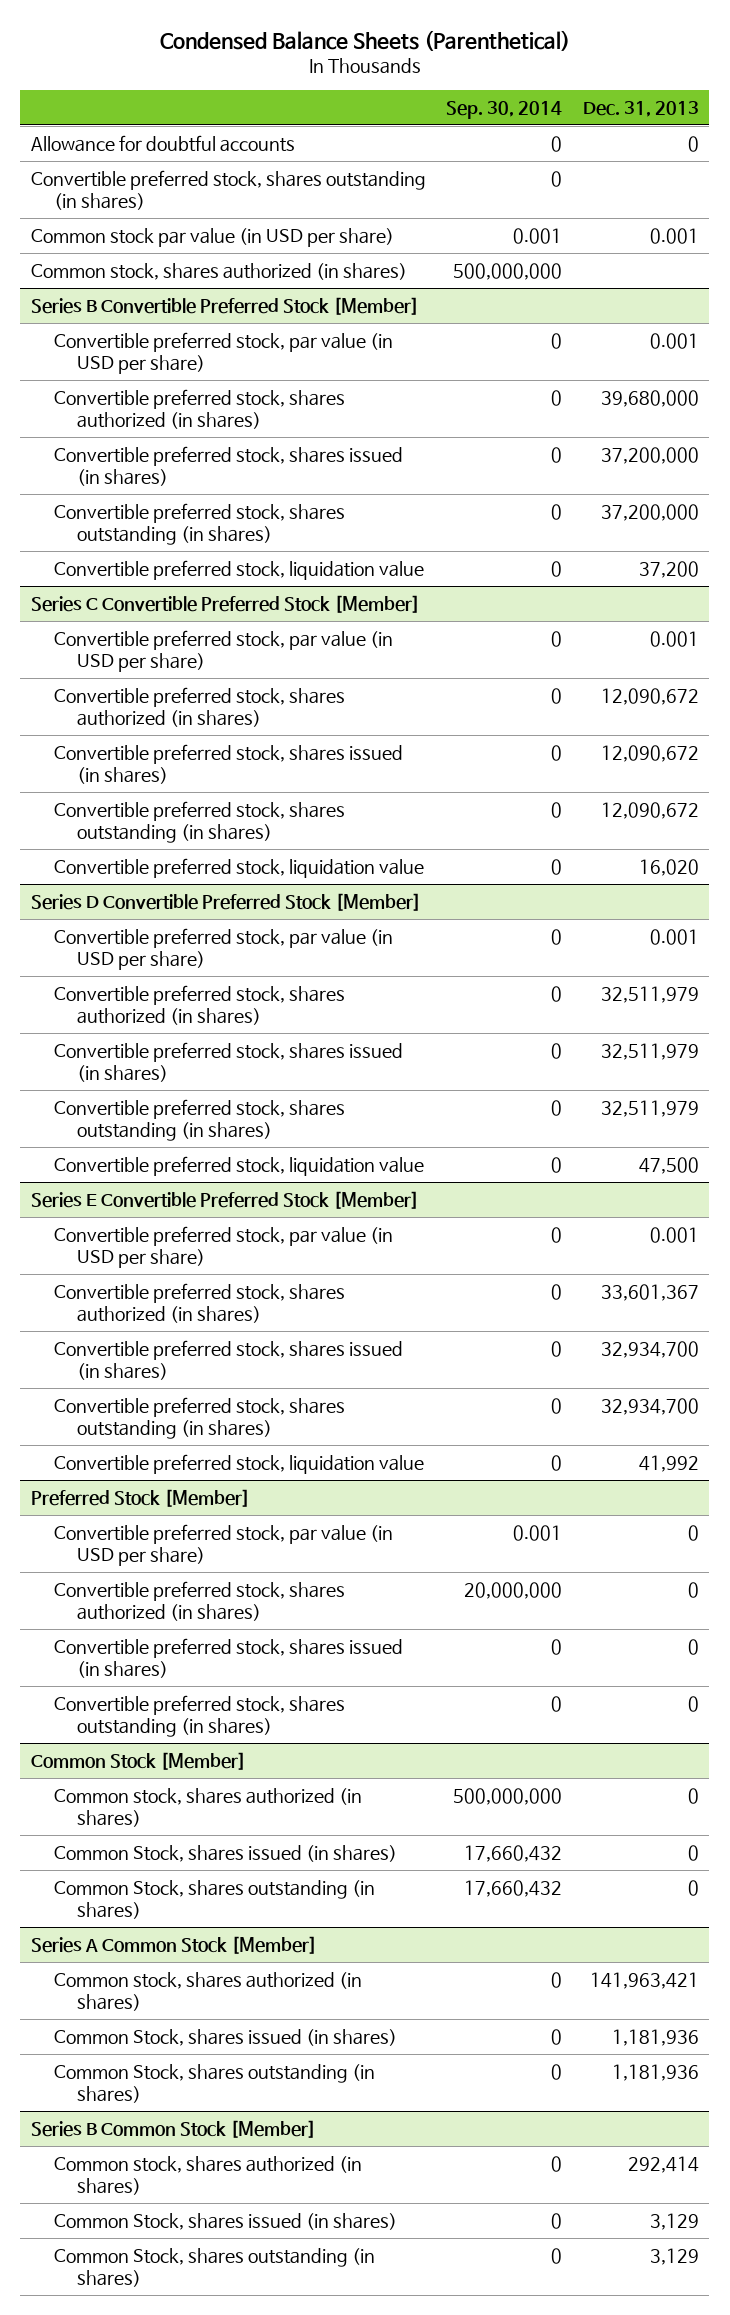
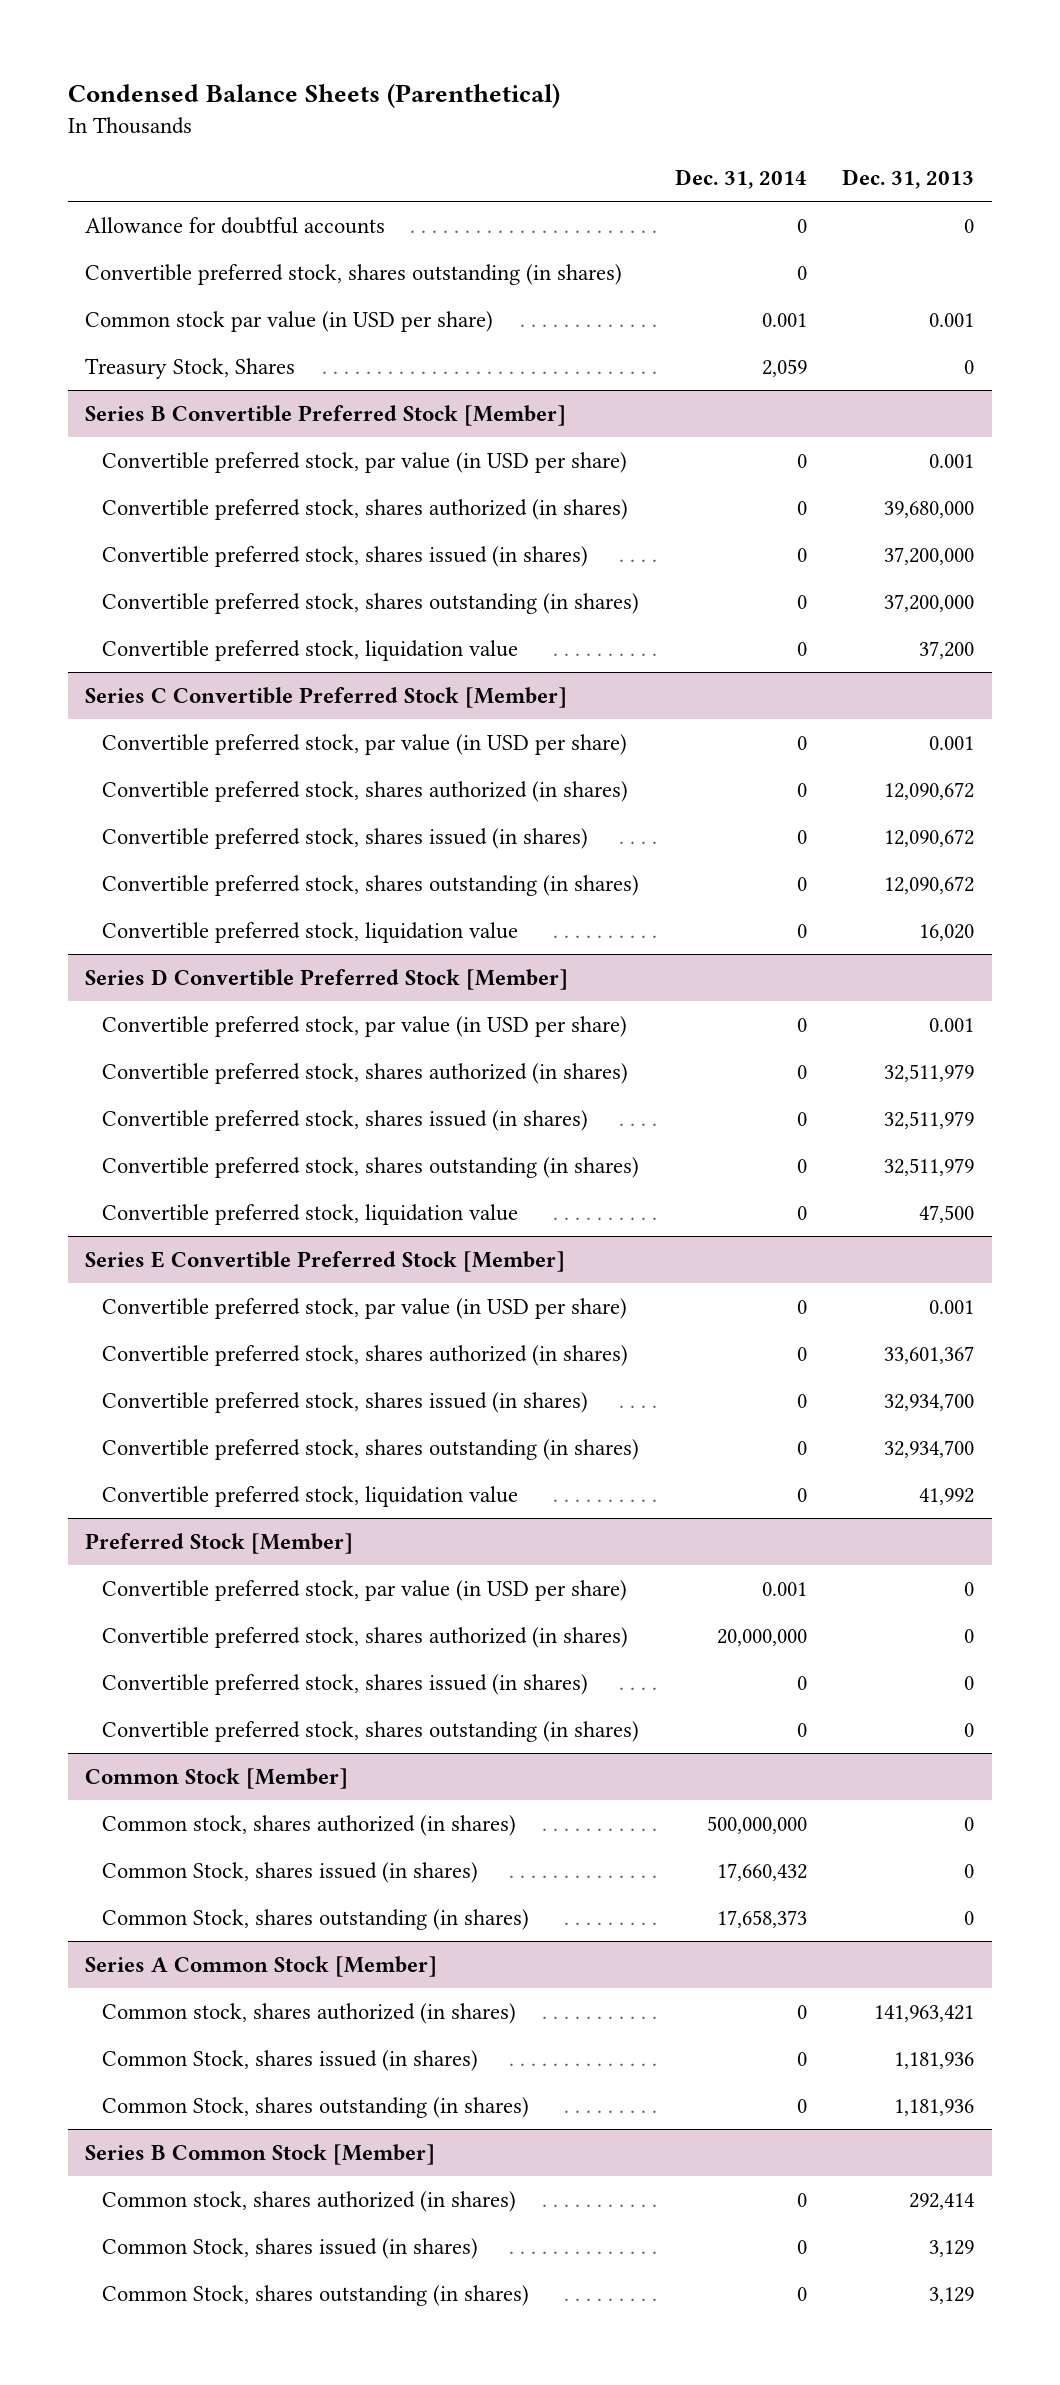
[446,100,563,119] Sep. 30, 2014 -> none
none -> [674,169,807,190] Dec. 31, 2014
[30,262,407,280] Common stock, shares authorized (in shares) -> none
none -> [85,357,296,379] Treasury Stock, Shares

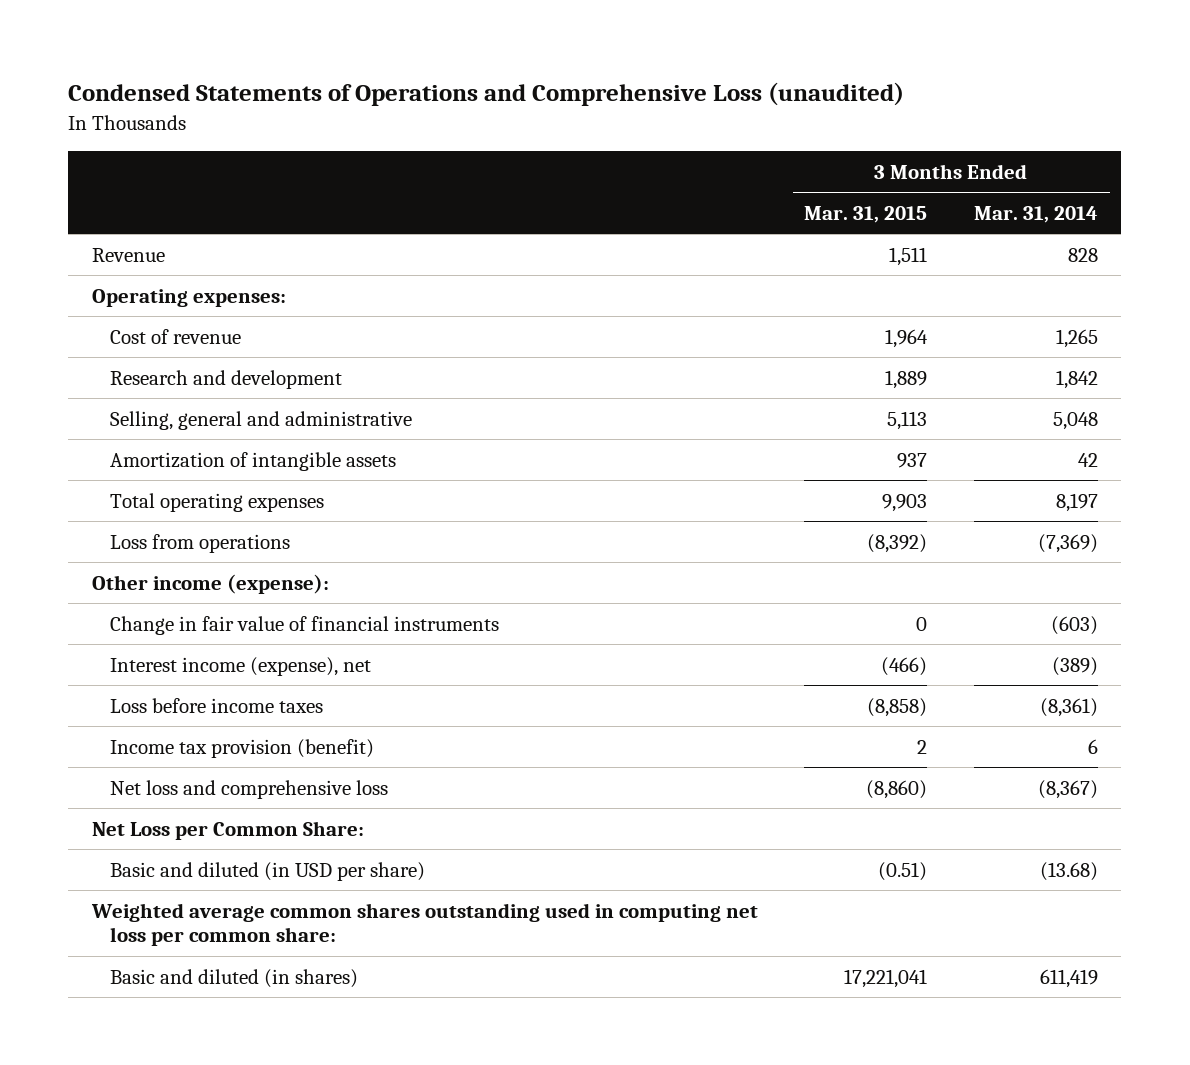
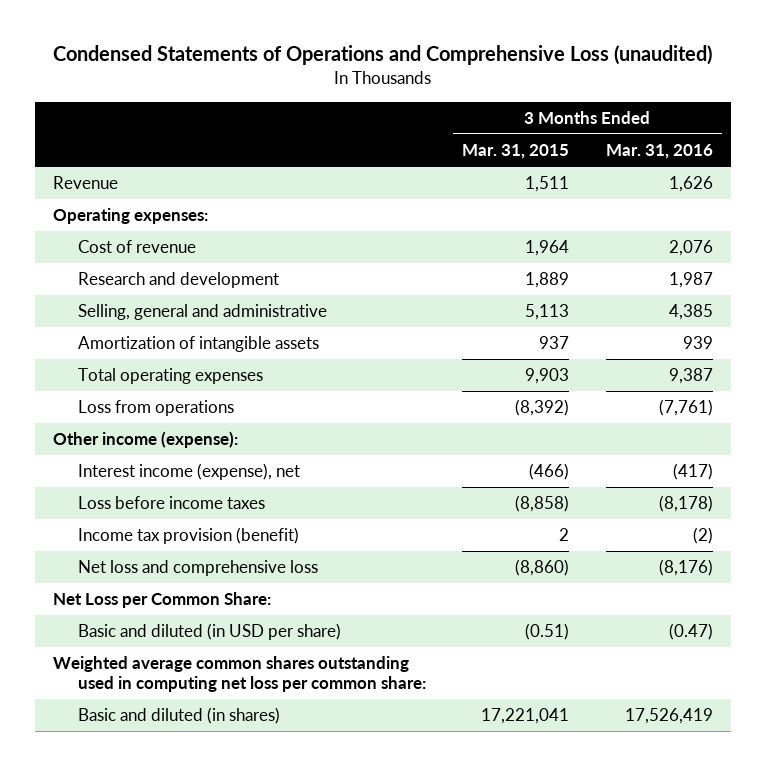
[973,205,1098,223] Mar. 31, 2014 -> none
none -> [605,144,713,160] Mar. 31, 2016
[109,615,499,635] Change in fair value of financial instruments -> none

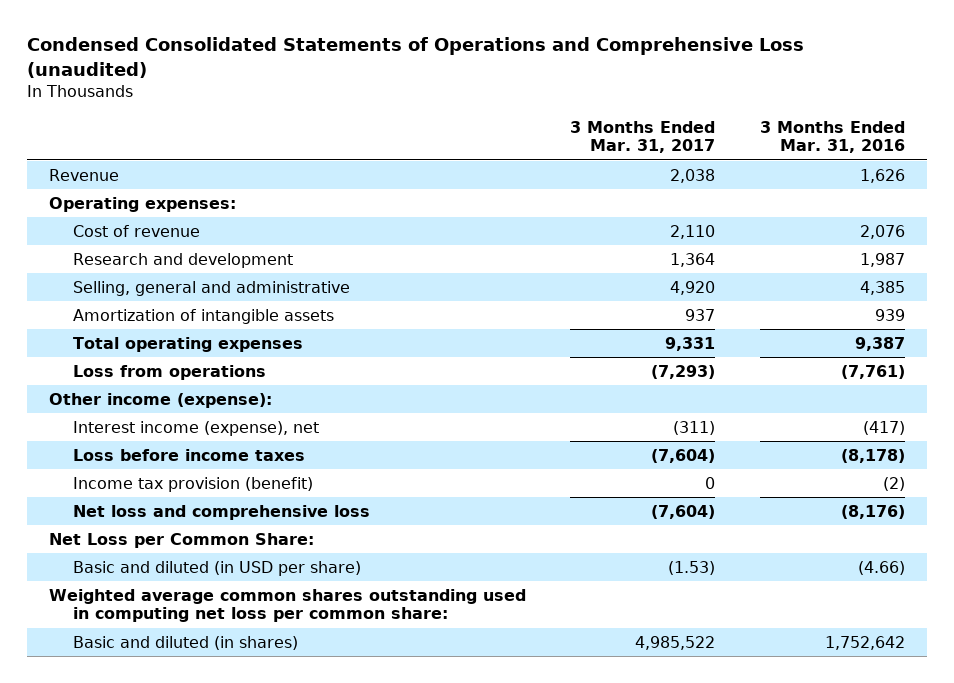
[52,45,712,66] Condensed Statements of Operations and Comprehensive Loss (unaudited) -> [26,37,804,79] Condensed Consolidated Statements of Operations and Comprehensive Loss (unaudited)
[462,144,570,160] Mar. 31, 2015 -> none
none -> [570,121,716,154] 3 Months Ended Mar. 31, 2017
[668,623,713,641] (0.47) -> [857,560,905,575] (4.66)
[624,708,713,725] 17,526,419 -> [824,635,905,650] 1,752,642

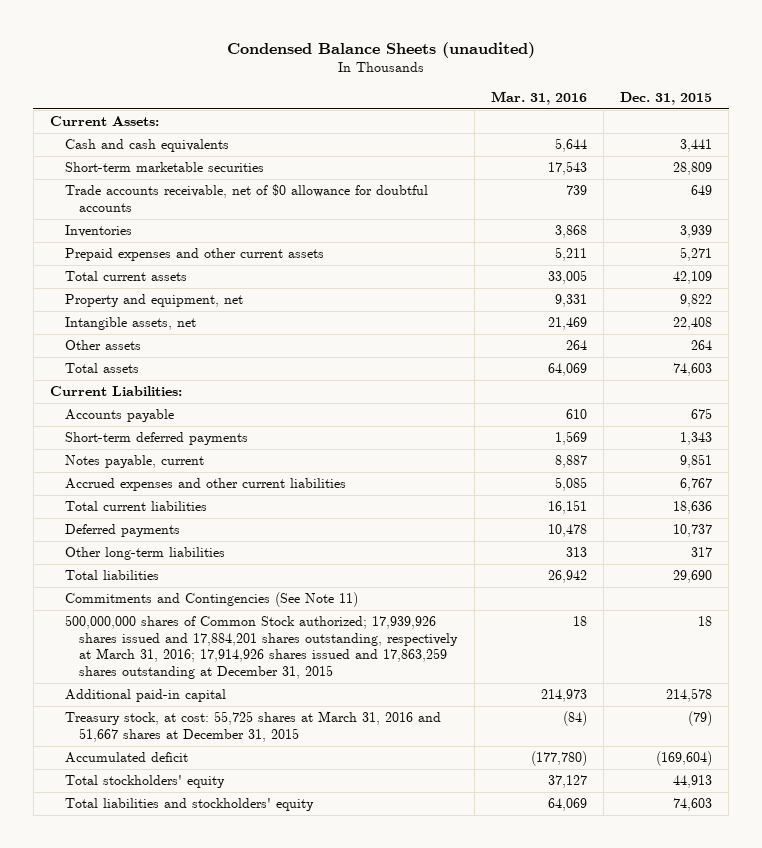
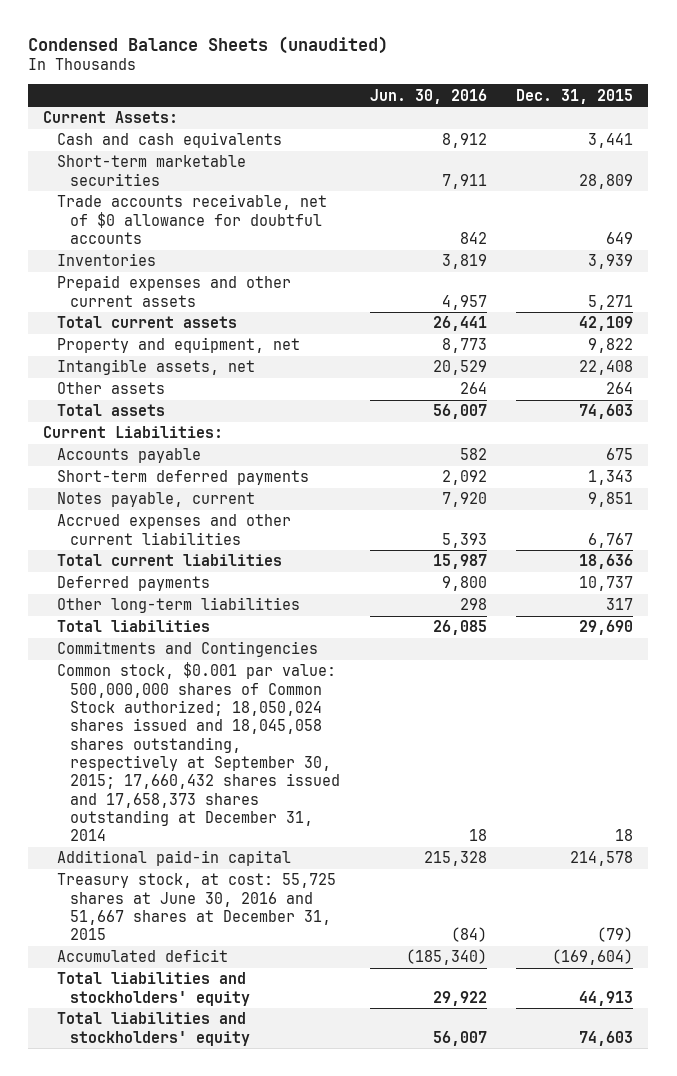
[490,91,587,106] Mar. 31, 2016 -> none
none -> [369,88,487,104] Jun. 30, 2016
[64,592,358,608] Commitments and Contingencies (See Note 11) -> [56,641,318,658] Commitments and Contingencies
[64,615,459,679] 500,000,000 shares of Common Stock authorized; 17,939,926 shares issued and 17,884,201 shares outstanding, respectively at March 31, 2016; 17,914,926 shares issued and 17,863,259 shares outstanding at December 31, 2015 -> [56,662,340,842] Common stock, $0.001 par value: 500,000,000 shares of Common Stock authorized; 18,050,024 shares issued and 18,045,058 shares outstanding, respectively at September 30, 2015; 17,660,432 shares issued and 17,658,373 shares outstanding at December 31, 2014
[64,711,441,742] Treasury stock, at cost: 55,725 shares at March 31, 2016 and 51,667 shares at December 31, 2015 -> [56,873,336,941] Treasury stock, at cost: 55,725 shares at June 30, 2016 and 51,667 shares at December 31, 2015
[64,775,225,789] Total stockholders' equity -> [56,972,250,1006] Total liabilities and stockholders' equity

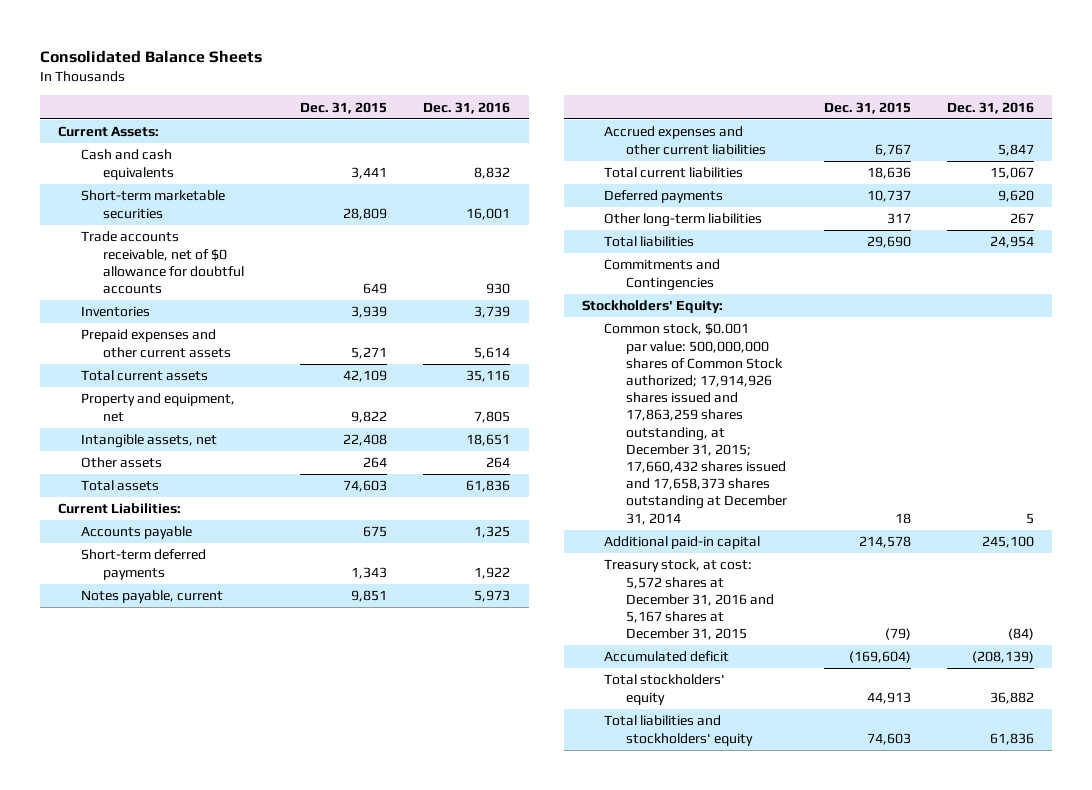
[28,35,389,54] Condensed Balance Sheets (unaudited) -> [40,50,263,64] Consolidated Balance Sheets
[369,88,487,104] Jun. 30, 2016 -> none
none -> [423,101,511,114] Dec. 31, 2016
none -> [582,300,724,314] Stockholders' Equity:
[56,662,340,842] Common stock, $0.001 par value: 500,000,000 shares of Common Stock authorized; 18,050,024 shares issued and 18,045,058 shares outstanding, respectively at September 30, 2015; 17,660,432 shares issued and 17,658,373 shares outstanding at December 31, 2014 -> [604,323,788,525] Common stock, $0.001 par value: 500,000,000 shares of Common Stock authorized; 17,914,926 shares issued and 17,863,259 shares outstanding, at December 31, 2015; 17,660,432 shares issued and 17,658,373 shares outstanding at December 31, 2014
[56,873,336,941] Treasury stock, at cost: 55,725 shares at June 30, 2016 and 51,667 shares at December 31, 2015 -> [604,559,775,641] Treasury stock, at cost: 5,572 shares at December 31, 2016 and 5,167 shares at December 31, 2015
[56,972,250,1006] Total liabilities and stockholders' equity -> [604,674,726,705] Total stockholders' equity

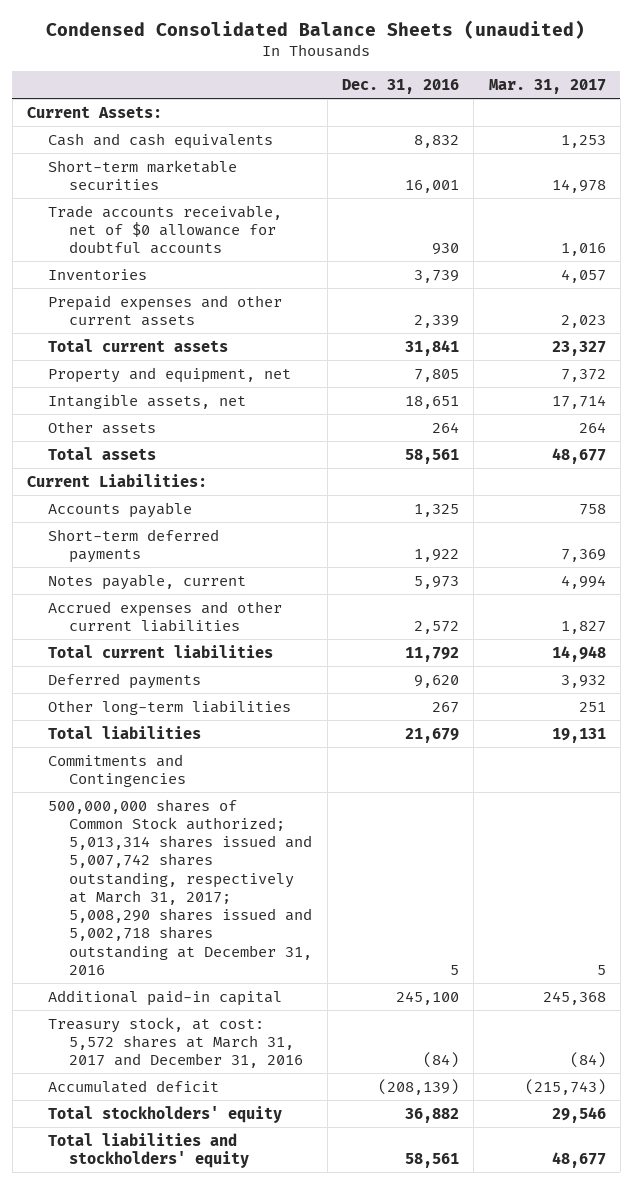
[40,50,263,64] Consolidated Balance Sheets -> [46,19,586,39] Condensed Consolidated Balance Sheets (unaudited)
[300,101,388,114] Dec. 31, 2015 -> none
none -> [488,78,606,94] Mar. 31, 2017
[474,346,511,359] 5,614 -> [413,314,459,328] 2,339
[466,370,511,383] 35,116 -> [404,339,459,356] 31,841
[466,480,511,493] 61,836 -> [404,448,459,464] 58,561
[997,143,1034,156] 5,847 -> [413,620,459,634] 2,572
[989,167,1034,180] 15,067 -> [404,646,459,662] 11,792
[989,236,1034,249] 24,954 -> [404,727,459,743] 21,679
[582,300,724,314] Stockholders' Equity: -> none
[604,323,788,525] Common stock, $0.001 par value: 500,000,000 shares of Common Stock authorized; 17,914,926 shares issued and 17,863,259 shares outstanding, at December 31, 2015; 17,660,432 shares issued and 17,658,373 shares outstanding at December 31, 2014 -> [48,798,313,975] 500,000,000 shares of Common Stock authorized; 5,013,314 shares issued and 5,007,742 shares outstanding, respectively at March 31, 2017; 5,008,290 shares issued and 5,002,718 shares outstanding at December 31, 2016
[604,559,775,641] Treasury stock, at cost: 5,572 shares at December 31, 2016 and 5,167 shares at December 31, 2015 -> [48,1016,304,1069] Treasury stock, at cost: 5,572 shares at March 31, 2017 and December 31, 2016
[989,732,1034,745] 61,836 -> [404,1152,459,1168] 58,561

